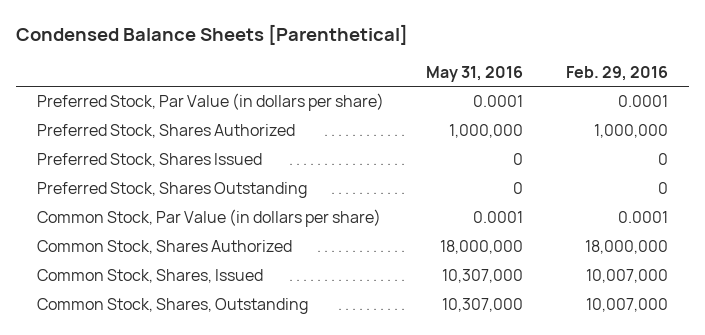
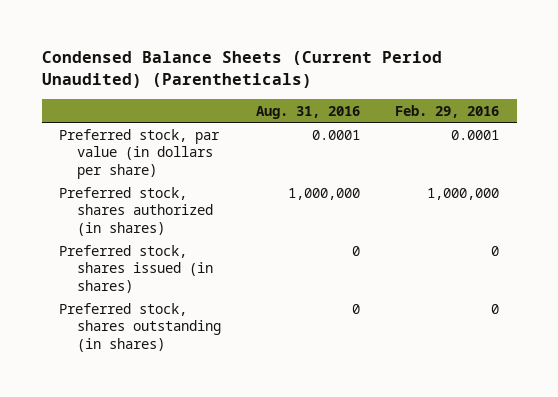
[16,24,409,46] Condensed Balance Sheets [Parenthetical] -> [41,51,442,89] Condensed Balance Sheets (Current Period Unaudited) (Parentheticals)
[426,65,524,82] May 31, 2016 -> none
none -> [256,105,361,119] Aug. 31, 2016
[37,209,382,228] Common Stock, Par Value (in dollars per share) -> none
[37,240,293,255] Common Stock, Shares Authorized -> none
[37,269,264,284] Common Stock, Shares, Issued -> none
[37,298,309,315] Common Stock, Shares, Outstanding -> none
[37,93,385,112] Preferred Stock, Par Value (in dollars per share) -> [59,128,221,180] Preferred stock, par value (in dollars per share)
[37,124,296,139] Preferred Stock, Shares Authorized -> [59,186,214,237] Preferred stock, shares authorized (in shares)
[37,153,263,168] Preferred Stock, Shares Issued -> [59,244,214,294] Preferred stock, shares issued (in shares)
[37,182,308,199] Preferred Stock, Shares Outstanding -> [59,302,222,353] Preferred stock, shares outstanding (in shares)

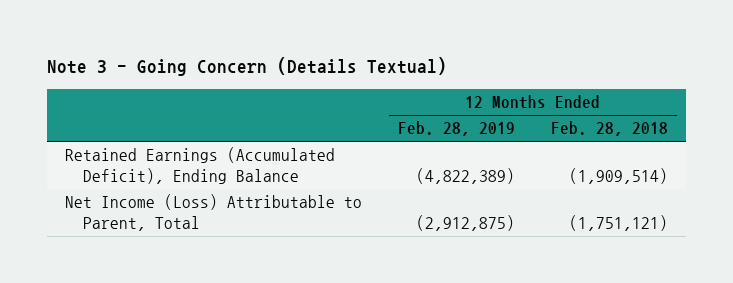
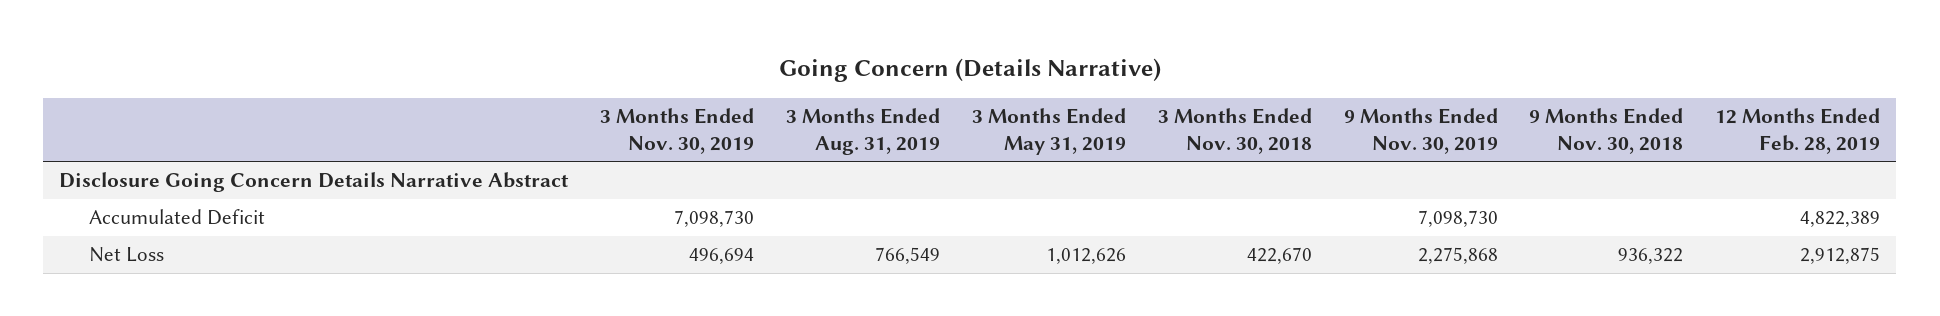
[47,57,448,77] Note 3 - Going Concern (Details Textual) -> [778,58,1161,83] Going Concern (Details Narrative)
[551,121,669,137] Feb. 28, 2018 -> none
none -> [600,107,755,154] 3 Months Ended Nov. 30, 2019
none -> [785,107,940,155] 3 Months Ended Aug. 31, 2019
none -> [971,107,1126,155] 3 Months Ended May 31, 2019
none -> [1157,107,1312,154] 3 Months Ended Nov. 30, 2018
none -> [1343,107,1498,154] 9 Months Ended Nov. 30, 2019
none -> [1529,107,1684,154] 9 Months Ended Nov. 30, 2018
none -> [59,172,570,193] Disclosure Going Concern Details Narrative Abstract
[65,147,336,185] Retained Earnings (Accumulated Deficit), Ending Balance -> [88,209,265,226] Accumulated Deficit
[416,168,516,185] (4,822,389) -> [1800,211,1881,228] 4,822,389
[65,194,363,232] Net Income (Loss) Attributable to Parent, Total -> [88,247,164,263] Net Loss
[416,215,516,232] (2,912,875) -> [1800,247,1881,265] 2,912,875

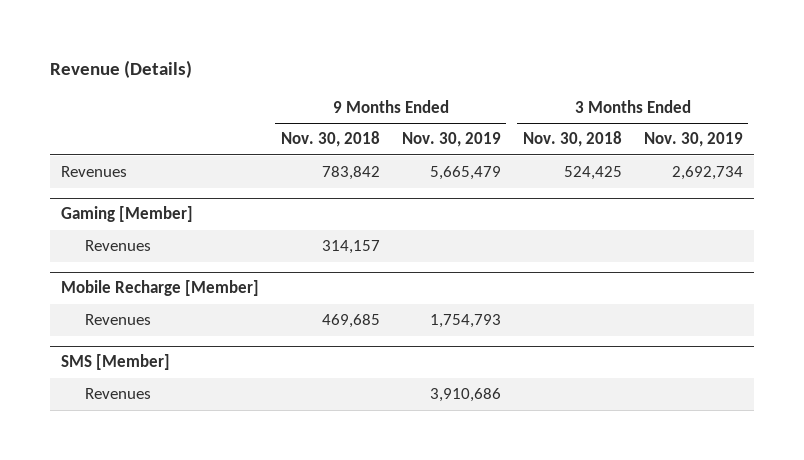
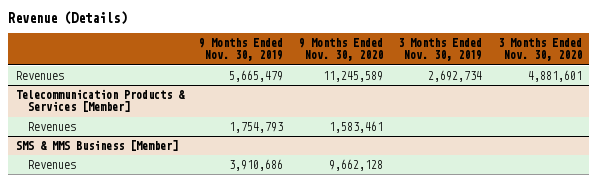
[280,131,380,148] Nov. 30, 2018 -> none
[522,131,622,148] Nov. 30, 2018 -> none
none -> [298,37,383,62] 9 Months Ended Nov. 30, 2020
none -> [497,37,582,62] 3 Months Ended Nov. 30, 2020
[60,206,193,223] Gaming [Member] -> none
[84,240,151,252] Revenues -> none
[60,280,259,297] Mobile Recharge [Member] -> [16,89,186,113] Telecommunication Products & Services [Member]
[60,354,170,371] SMS [Member] -> [16,140,179,152] SMS & MMS Business [Member]

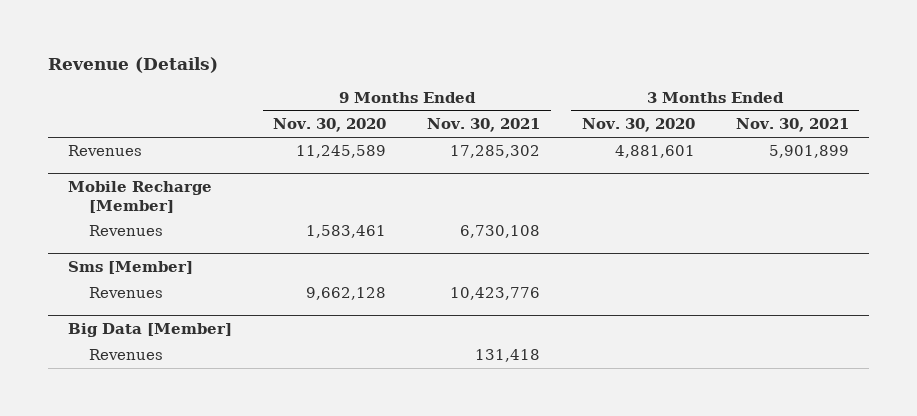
[199,37,284,62] 9 Months Ended Nov. 30, 2019 -> none
[398,37,483,62] 3 Months Ended Nov. 30, 2019 -> none
none -> [427,118,541,133] Nov. 30, 2021
none -> [735,118,849,133] Nov. 30, 2021
[16,89,186,113] Telecommunication Products & Services [Member] -> [68,180,213,213] Mobile Recharge [Member]
[16,140,179,152] SMS & MMS Business [Member] -> [68,260,194,274] Sms [Member]
none -> [68,322,233,337] Big Data [Member]
none -> [89,349,164,361] Revenues

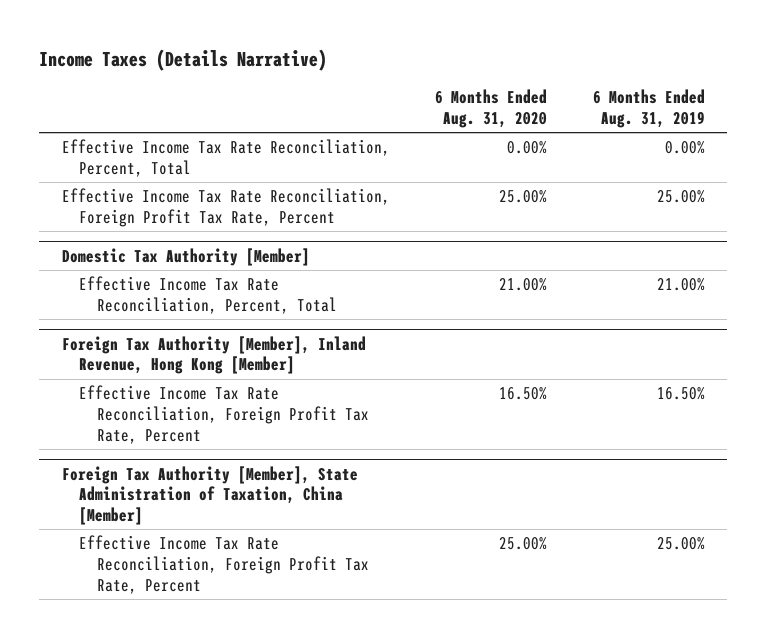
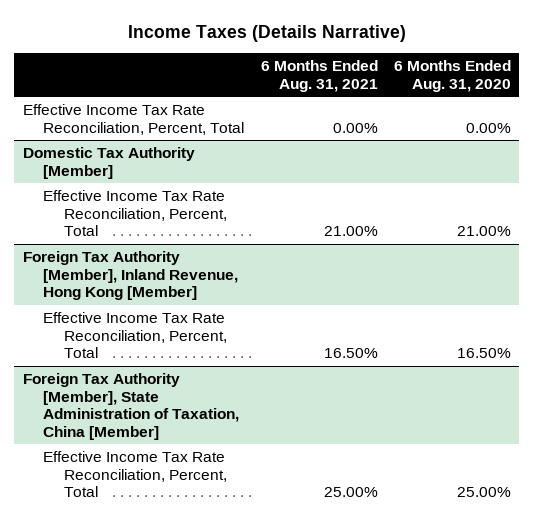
[592,89,705,129] 6 Months Ended Aug. 31, 2019 -> none
none -> [260,60,378,92] 6 Months Ended Aug. 31, 2021
[61,188,390,228] Effective Income Tax Rate Reconciliation, Foreign Profit Tax Rate, Percent -> none
[79,385,370,444] Effective Income Tax Rate Reconciliation, Foreign Profit Tax Rate, Percent -> [43,312,227,359] Effective Income Tax Rate Reconciliation, Percent, Total
[79,535,370,594] Effective Income Tax Rate Reconciliation, Foreign Profit Tax Rate, Percent -> [43,451,227,498] Effective Income Tax Rate Reconciliation, Percent, Total

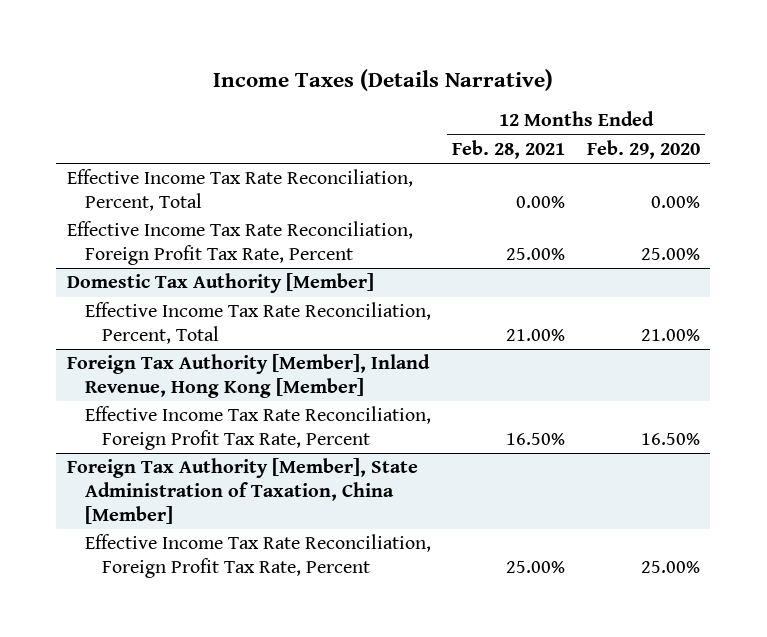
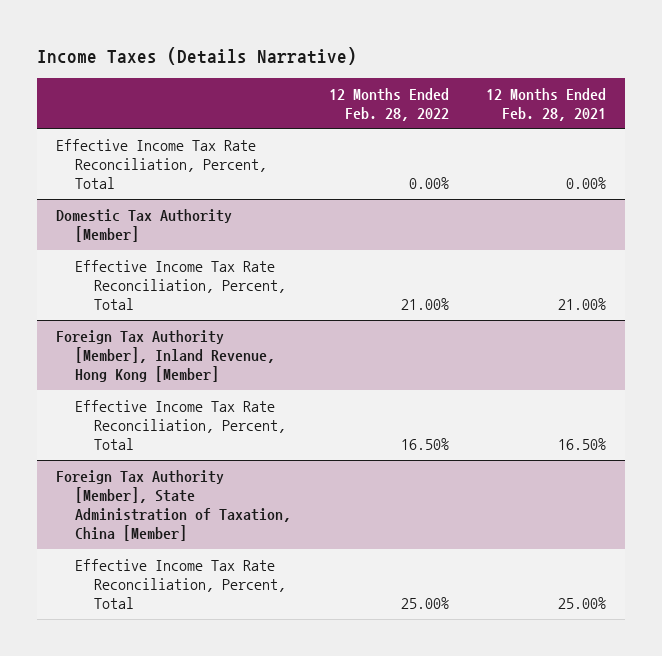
[586,140,700,160] Feb. 29, 2020 -> none
none -> [328,87,449,121] 12 Months Ended Feb. 28, 2022
[67,221,414,266] Effective Income Tax Rate Reconciliation, Foreign Profit Tax Rate, Percent -> none
[84,406,431,451] Effective Income Tax Rate Reconciliation, Foreign Profit Tax Rate, Percent -> [74,399,286,451] Effective Income Tax Rate Reconciliation, Percent, Total
[84,534,431,579] Effective Income Tax Rate Reconciliation, Foreign Profit Tax Rate, Percent -> [74,558,286,610] Effective Income Tax Rate Reconciliation, Percent, Total

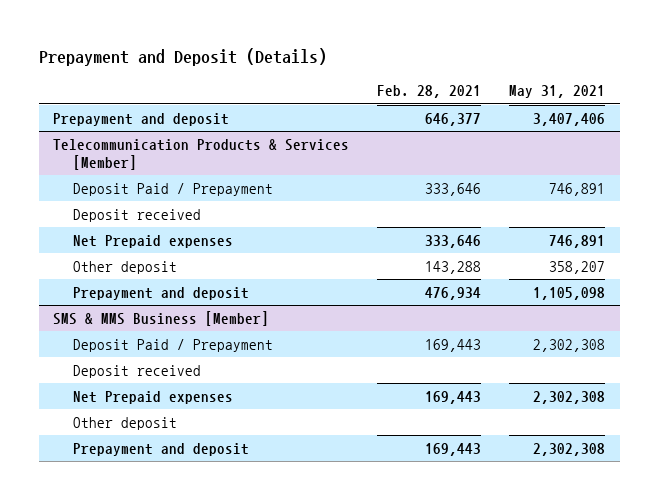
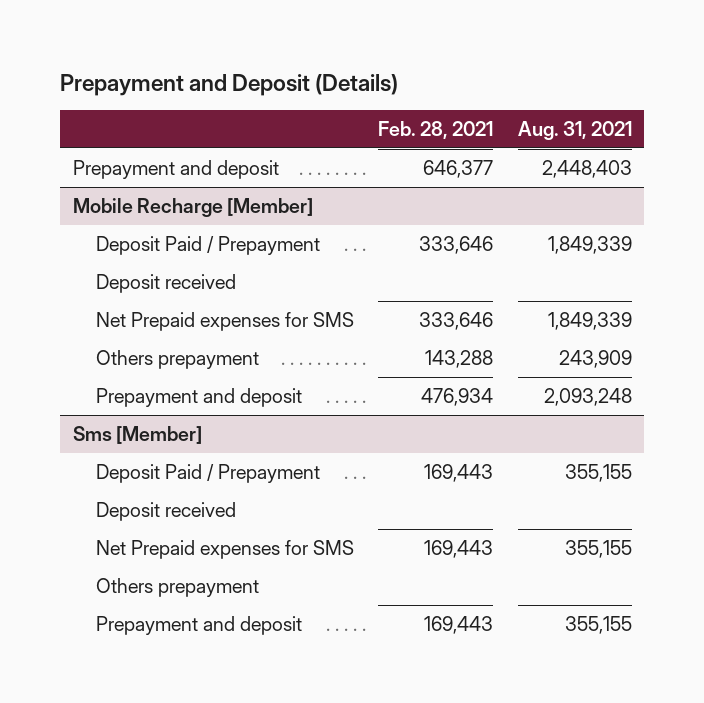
[509,85,606,99] May 31, 2021 -> none
none -> [517,121,632,141] Aug. 31, 2021
[52,138,349,170] Telecommunication Products & Services [Member] -> [72,197,313,217] Mobile Recharge [Member]
[72,234,233,248] Net Prepaid expenses -> [96,311,355,331] Net Prepaid expenses for SMS
[72,260,177,274] Other deposit -> [96,349,260,369] Others prepayment
[52,310,269,326] SMS & MMS Business [Member] -> [72,425,202,444] Sms [Member]
[72,390,233,404] Net Prepaid expenses -> [96,539,355,559] Net Prepaid expenses for SMS
[72,416,177,430] Other deposit -> [96,577,260,597] Others prepayment

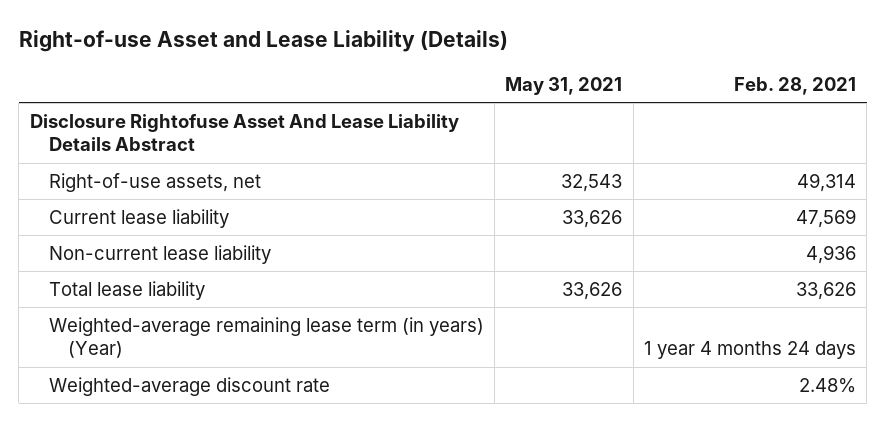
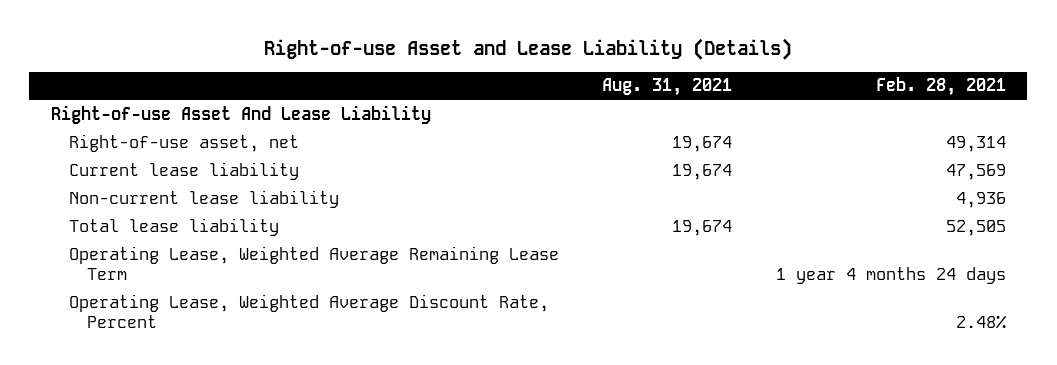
[505,76,623,95] May 31, 2021 -> none
none -> [602,78,733,97] Aug. 31, 2021
[29,113,459,152] Disclosure Rightofuse Asset And Lease Liability Details Abstract -> none
none -> [51,104,432,124] Right-of-use Asset And Lease Liability
[48,172,261,192] Right-of-use assets, net -> [68,133,299,152] Right-of-use asset, net
[796,281,857,300] 33,626 -> [945,219,1006,236] 52,505
[48,316,484,359] Weighted-average remaining lease term (in years) (Year) -> [68,245,559,281] Operating Lease, Weighted Average Remaining Lease Term
[48,376,330,396] Weighted-average discount rate -> [68,293,549,329] Operating Lease, Weighted Average Discount Rate, Percent

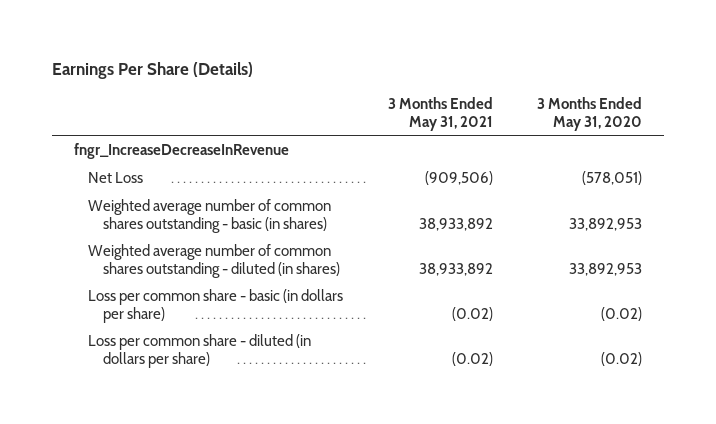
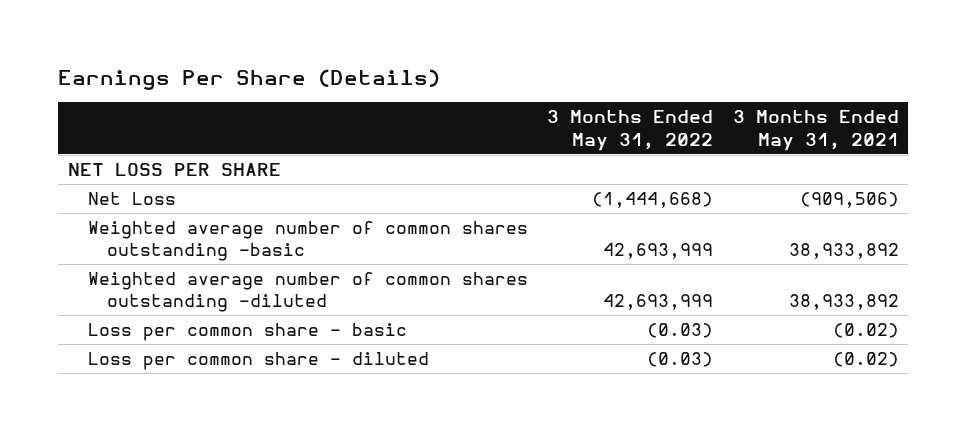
[537,97,643,131] 3 Months Ended May 31, 2020 -> none
none -> [547,110,714,151] 3 Months Ended May 31, 2022
[73,143,289,160] fngr_IncreaseDecreaseInRevenue -> none
none -> [67,163,281,177] NET LOSS PER SHARE
[88,199,332,233] Weighted average number of common shares outstanding - basic (in shares) -> [87,221,528,262] Weighted average number of common shares outstanding -basic
[88,244,340,278] Weighted average number of common shares outstanding - diluted (in shares) -> [87,272,528,313] Weighted average number of common shares outstanding -diluted
[88,289,344,323] Loss per common share - basic (in dollars per share) -> [87,323,407,342] Loss per common share - basic
[88,334,312,368] Loss per common share - diluted (in dollars per share) -> [87,352,429,371] Loss per common share - diluted

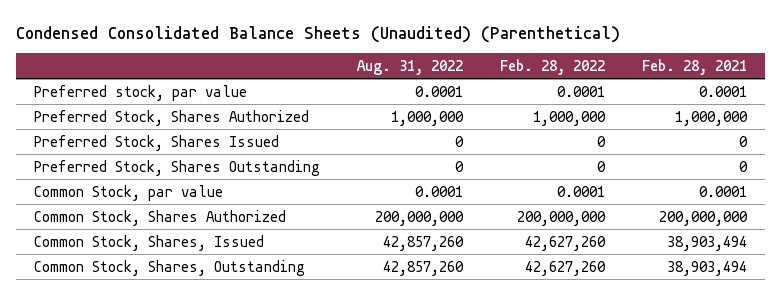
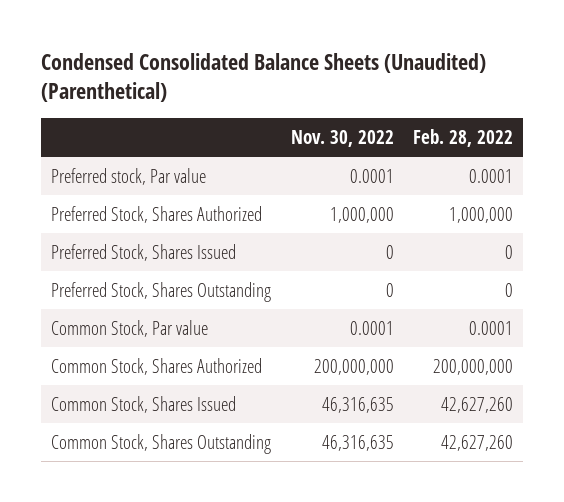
[357,59,464,75] Aug. 31, 2022 -> none
[641,58,747,75] Feb. 28, 2021 -> none
none -> [290,129,394,147] Nov. 30, 2022
[34,84,248,101] Preferred stock, par value -> [50,167,206,185] Preferred stock, Par value
[34,184,224,201] Common Stock, par value -> [50,319,208,337] Common Stock, Par value
[34,234,265,251] Common Stock, Shares, Issued -> [50,395,236,413] Common Stock, Shares Issued
[34,259,306,276] Common Stock, Shares, Outstanding -> [50,433,271,454] Common Stock, Shares Outstanding

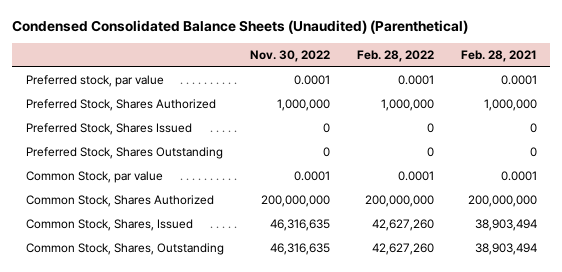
none -> [460,50,537,63] Feb. 28, 2021
[50,167,206,185] Preferred stock, Par value -> [25,75,164,88] Preferred stock, par value
[50,319,208,337] Common Stock, Par value -> [25,171,163,184] Common Stock, par value
[50,395,236,413] Common Stock, Shares Issued -> [25,219,193,232] Common Stock, Shares, Issued
[50,433,271,454] Common Stock, Shares Outstanding -> [25,243,224,256] Common Stock, Shares, Outstanding

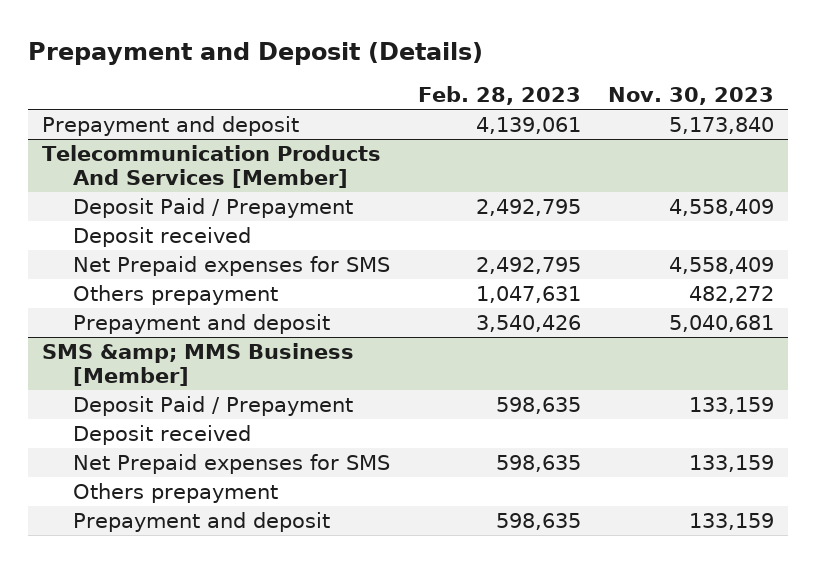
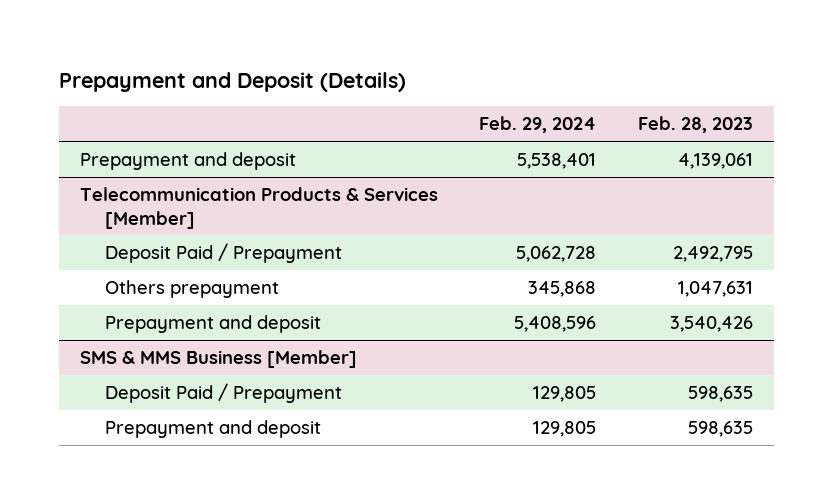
[608,87,775,106] Nov. 30, 2023 -> none
none -> [479,116,597,134] Feb. 29, 2024
[41,145,381,188] Telecommunication Products And Services [Member] -> [79,187,438,229] Telecommunication Products & Services [Member]
[73,227,252,248] Deposit received -> none
[73,256,391,277] Net Prepaid expenses for SMS -> none
[41,343,354,386] SMS &amp; MMS Business [Member] -> [79,350,357,369] SMS & MMS Business [Member]
[73,425,252,446] Deposit received -> none
[73,454,391,475] Net Prepaid expenses for SMS -> none
[73,483,279,504] Others prepayment -> none

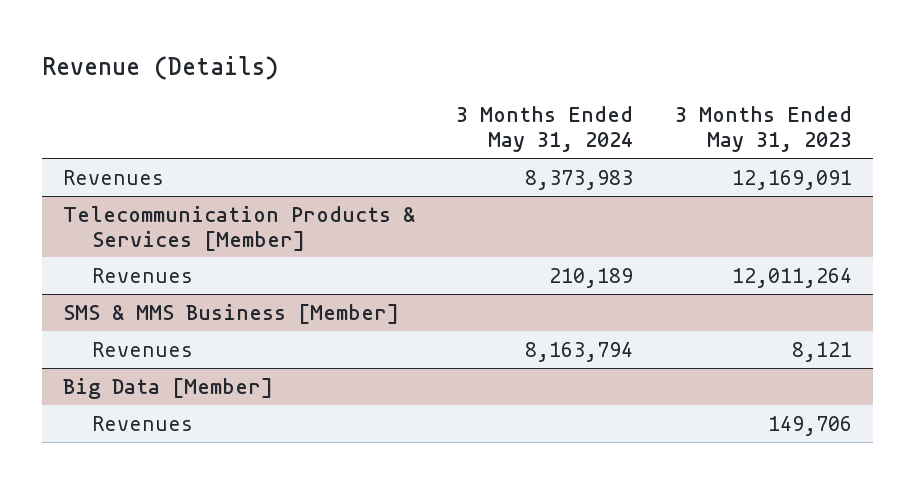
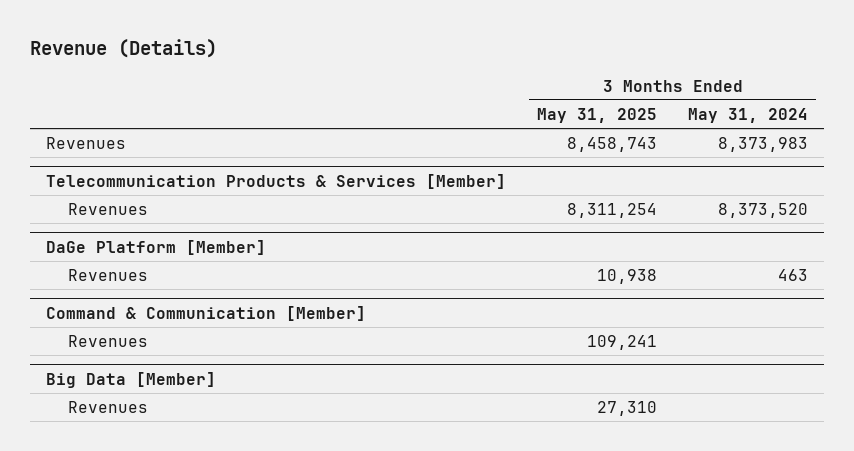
[674,106,852,153] 3 Months Ended May 31, 2023 -> none
none -> [537,107,658,123] May 31, 2025
[63,303,400,324] SMS & MMS Business [Member] -> none
[549,267,634,288] 210,189 -> [718,203,809,219] 8,373,520
none -> [45,239,266,255] DaGe Platform [Member]
[525,341,634,362] 8,163,794 -> [778,269,809,282] 463
none -> [45,305,366,321] Command & Communication [Member]
none -> [68,335,149,348] Revenues

